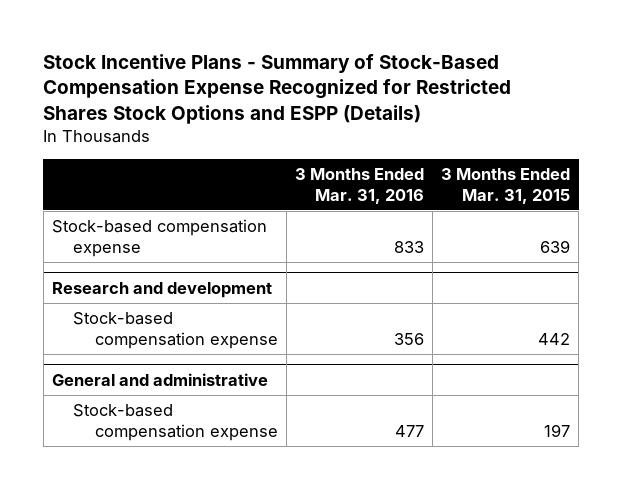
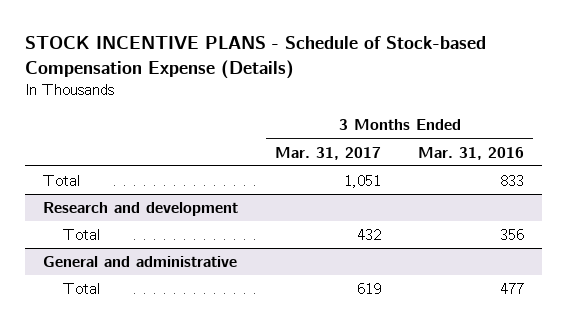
[43,53,512,124] Stock Incentive Plans - Summary of Stock-Based Compensation Expense Recognized for Restricted Shares Stock Options and ESPP (Details) -> [24,36,486,79] STOCK INCENTIVE PLANS - Schedule of Stock-based Compensation Expense (Details)
[441,167,571,204] 3 Months Ended Mar. 31, 2015 -> none
none -> [275,146,382,160] Mar. 31, 2017
[51,219,267,258] Stock-based compensation expense -> [43,175,82,187] Total
[73,312,278,350] Stock-based compensation expense -> [62,229,101,241] Total
[73,404,278,442] Stock-based compensation expense -> [62,283,101,295] Total

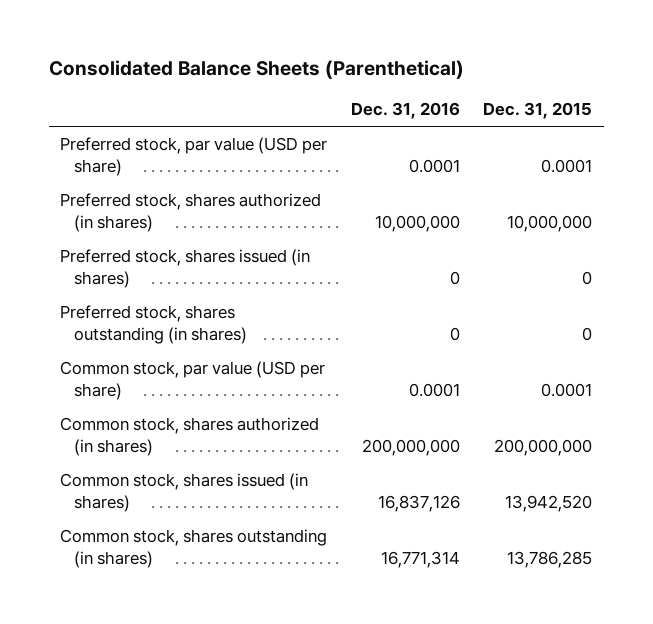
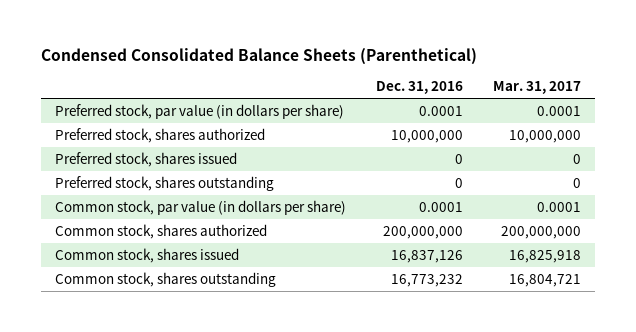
[48,59,464,79] Consolidated Balance Sheets (Parenthetical) -> [40,48,477,66] Condensed Consolidated Balance Sheets (Parenthetical)
[483,101,593,119] Dec. 31, 2015 -> none
none -> [492,81,581,95] Mar. 31, 2017
[60,137,328,177] Preferred stock, par value (USD per share) -> [55,103,345,119] Preferred stock, par value (in dollars per share)
[60,193,322,233] Preferred stock, shares authorized (in shares) -> [55,127,266,143] Preferred stock, shares authorized
[60,249,311,289] Preferred stock, shares issued (in shares) -> [55,151,238,167] Preferred stock, shares issued
[60,305,248,345] Preferred stock, shares outstanding (in shares) -> [55,175,275,191] Preferred stock, shares outstanding
[60,361,326,401] Common stock, par value (USD per share) -> [55,199,347,215] Common stock, par value (in dollars per share)
[60,417,320,457] Common stock, shares authorized (in shares) -> [55,223,268,239] Common stock, shares authorized
[60,473,309,513] Common stock, shares issued (in shares) -> [55,247,240,263] Common stock, shares issued
[60,529,328,569] Common stock, shares outstanding (in shares) -> [55,271,277,287] Common stock, shares outstanding
[380,551,460,569] 16,771,314 -> [390,273,463,287] 16,773,232

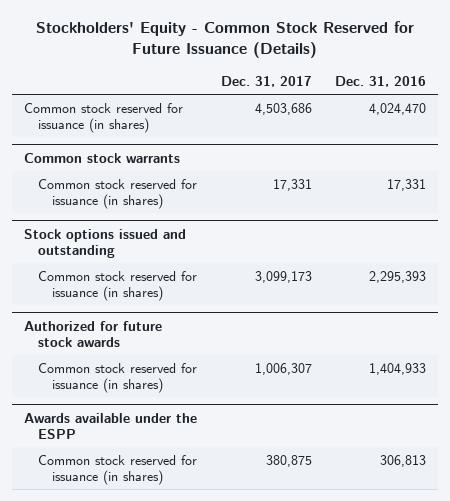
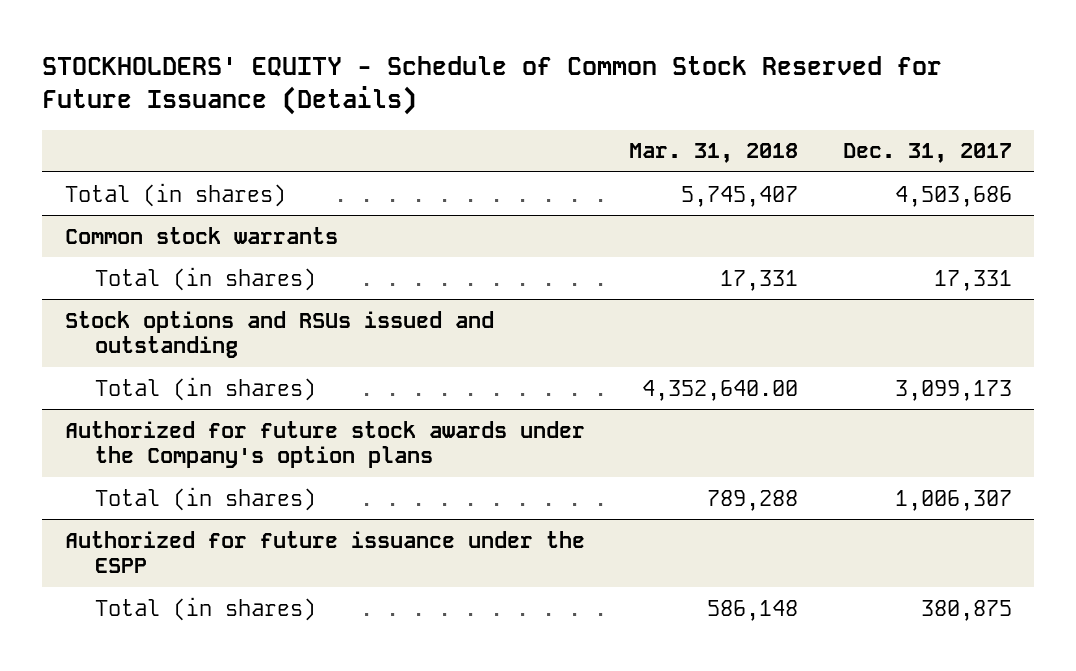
[36,21,415,59] Stockholders' Equity - Common Stock Reserved for Future Issuance (Details) -> [42,56,943,116] STOCKHOLDERS' EQUITY - Schedule of Common Stock Reserved for Future Issuance (Details)
[335,75,427,87] Dec. 31, 2016 -> none
none -> [629,143,799,164] Mar. 31, 2018
[24,102,184,133] Common stock reserved for issuance (in shares) -> [64,182,286,207] Total (in shares)
[38,178,198,209] Common stock reserved for issuance (in shares) -> [95,266,317,291] Total (in shares)
[24,228,187,258] Stock options issued and outstanding -> [64,310,494,358] Stock options and RSUs issued and outstanding
[38,270,198,301] Common stock reserved for issuance (in shares) -> [95,376,317,401] Total (in shares)
[24,320,163,347] Authorized for future stock awards -> [64,420,585,468] Authorized for future stock awards under the Company's option plans
[38,362,198,393] Common stock reserved for issuance (in shares) -> [95,486,317,511] Total (in shares)
[24,412,198,439] Awards available under the ESPP -> [64,530,585,573] Authorized for future issuance under the ESPP
[38,454,198,485] Common stock reserved for issuance (in shares) -> [95,596,317,621] Total (in shares)

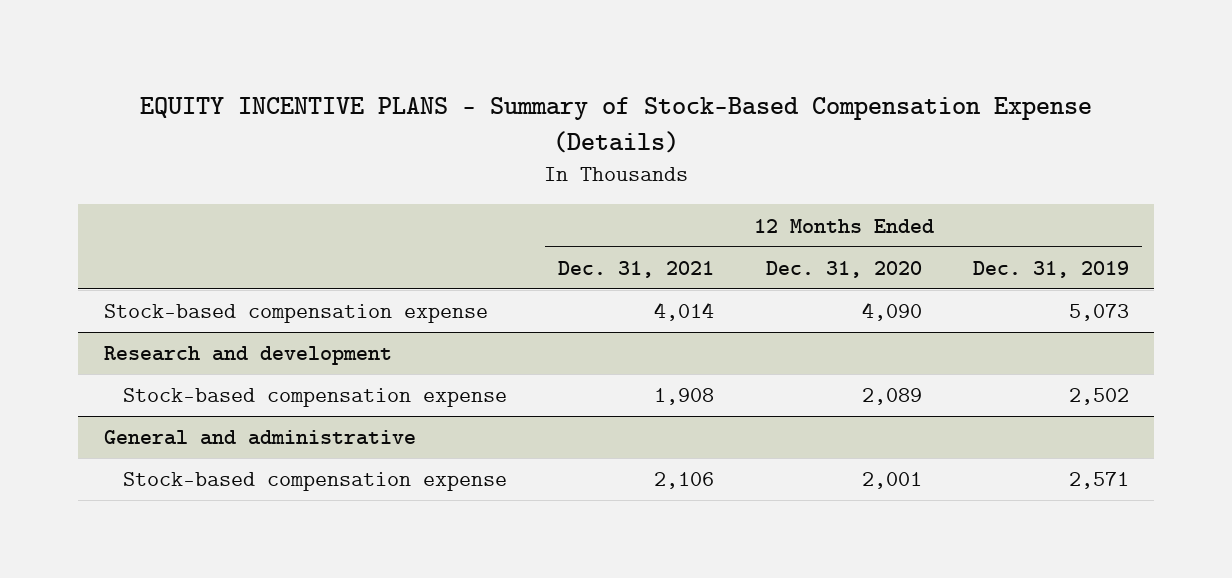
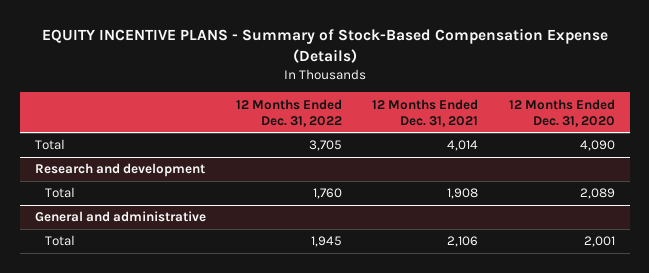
[972,260,1129,278] Dec. 31, 2019 -> none
none -> [236,98,343,127] 12 Months Ended Dec. 31, 2022
[103,304,488,324] Stock-based compensation expense -> [34,139,65,151] Total
[123,388,508,408] Stock-based compensation expense -> [45,187,76,199] Total
[123,472,508,492] Stock-based compensation expense -> [45,235,76,247] Total

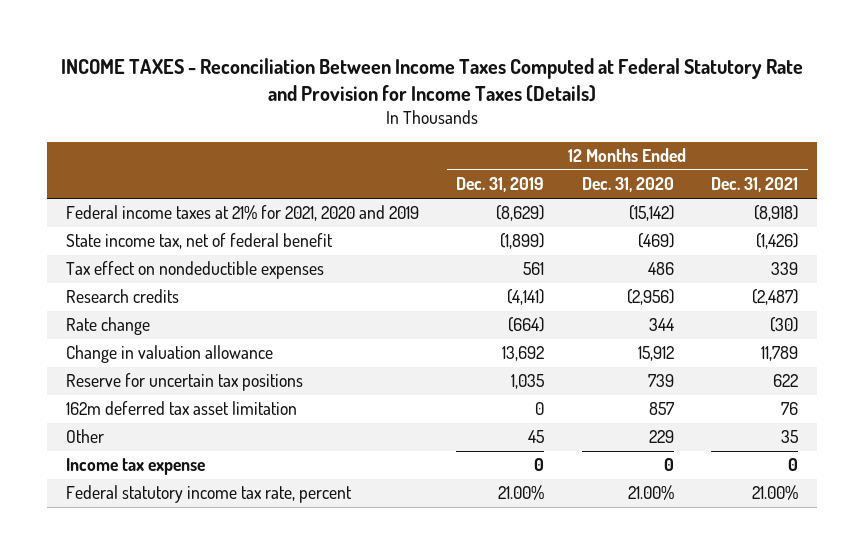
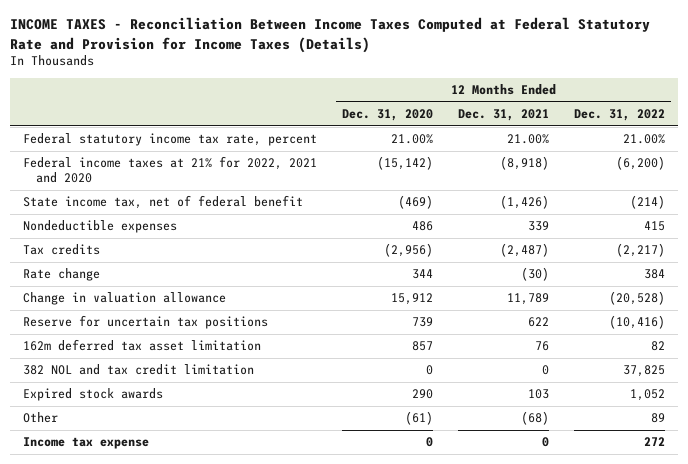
[456,177,545,193] Dec. 31, 2019 -> none
none -> [574,109,666,122] Dec. 31, 2022
[65,485,352,504] Federal statutory income tax rate, percent -> [22,133,317,147] Federal statutory income tax rate, percent
[65,205,419,222] Federal income taxes at 21% for 2021, 2020 and 2019 -> [22,156,317,183] Federal income taxes at 21% for 2022, 2021 and 2020
[65,261,324,280] Tax effect on nondeductible expenses -> [22,220,177,234] Nondeductible expenses
[65,289,179,304] Research credits -> [22,244,100,256] Tax credits
none -> [22,364,254,376] 382 NOL and tax credit limitation
none -> [22,388,163,402] Expired stock awards
[648,430,674,444] 229 -> [404,411,433,426] (61)
[781,430,799,444] 35 -> [521,411,550,426] (68)

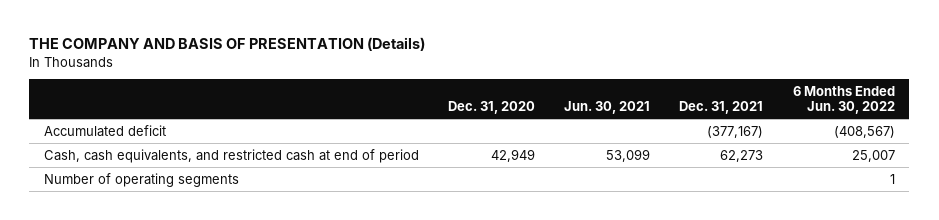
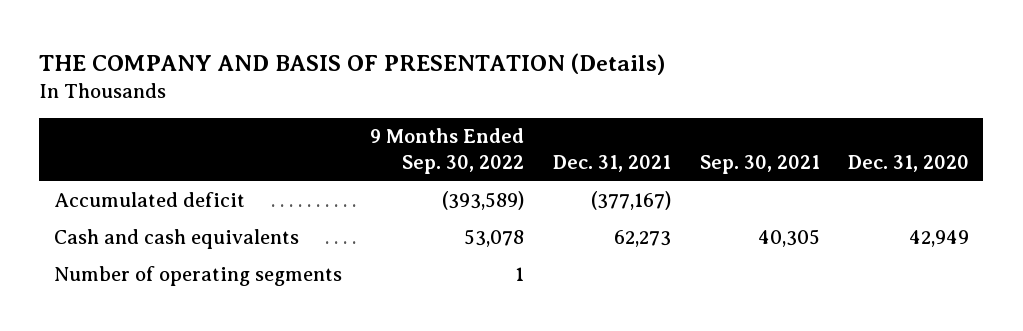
[564,101,651,115] Jun. 30, 2021 -> none
[792,85,895,115] 6 Months Ended Jun. 30, 2022 -> none
none -> [370,128,525,174] 9 Months Ended Sep. 30, 2022
none -> [699,154,820,174] Sep. 30, 2021
[44,148,420,163] Cash, cash equivalents, and restricted cash at end of period -> [53,228,299,249] Cash and cash equivalents

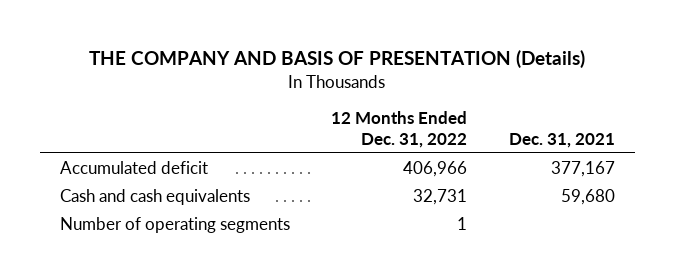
[370,128,525,174] 9 Months Ended Sep. 30, 2022 -> none
[699,154,820,174] Sep. 30, 2021 -> none
[848,154,970,172] Dec. 31, 2020 -> none
none -> [331,111,468,148] 12 Months Ended Dec. 31, 2022
[590,190,671,210] (377,167) -> [550,161,615,178] 377,167
[613,229,671,247] 62,273 -> [560,189,615,206] 59,680

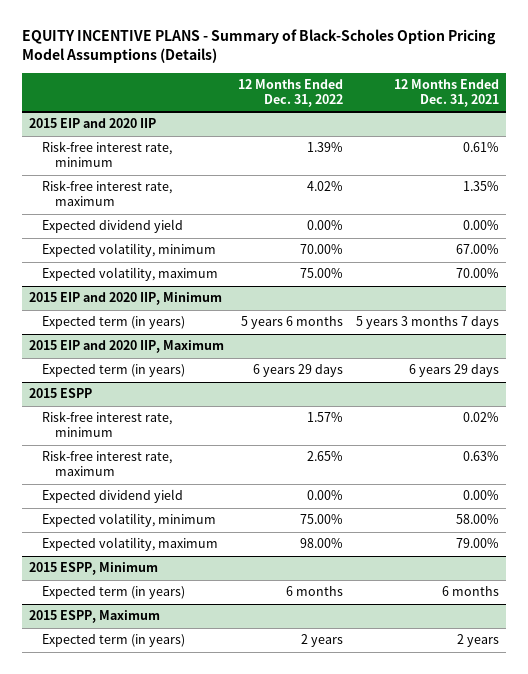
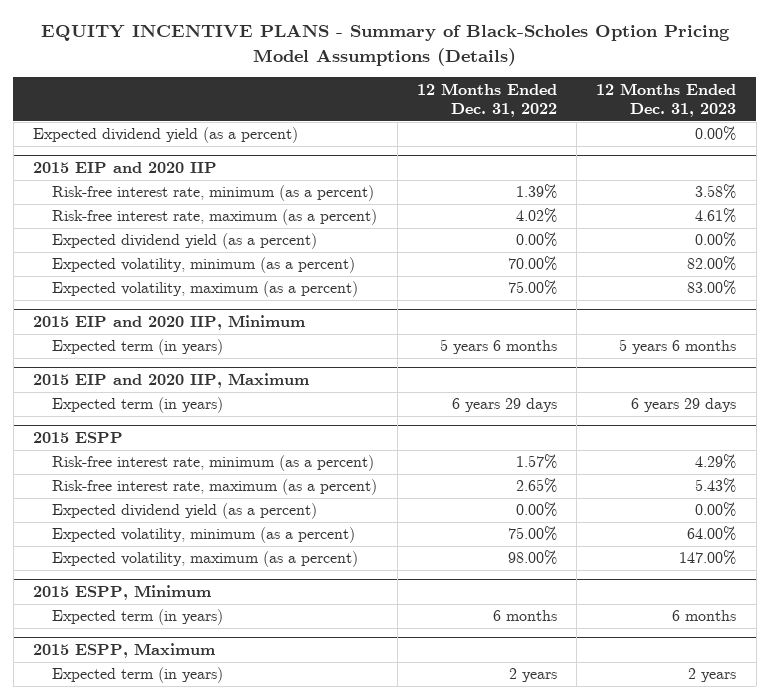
[394,79,500,108] 12 Months Ended Dec. 31, 2021 -> none
none -> [596,82,737,118] 12 Months Ended Dec. 31, 2023
none -> [32,127,298,144] Expected dividend yield (as a percent)
[42,141,173,168] Risk-free interest rate, minimum -> [52,185,375,202] Risk-free interest rate, minimum (as a percent)
[42,180,173,207] Risk-free interest rate, maximum -> [52,209,378,226] Risk-free interest rate, maximum (as a percent)
[42,219,184,234] Expected dividend yield -> [52,233,318,250] Expected dividend yield (as a percent)
[42,243,217,258] Expected volatility, minimum -> [52,257,356,274] Expected volatility, minimum (as a percent)
[42,267,219,282] Expected volatility, maximum -> [52,281,359,298] Expected volatility, maximum (as a percent)
[42,411,173,438] Risk-free interest rate, minimum -> [52,455,375,472] Risk-free interest rate, minimum (as a percent)
[42,450,173,477] Risk-free interest rate, maximum -> [52,479,378,496] Risk-free interest rate, maximum (as a percent)
[42,489,184,504] Expected dividend yield -> [52,503,318,520] Expected dividend yield (as a percent)
[42,513,217,528] Expected volatility, minimum -> [52,527,356,544] Expected volatility, minimum (as a percent)
[42,537,219,552] Expected volatility, maximum -> [52,551,359,568] Expected volatility, maximum (as a percent)

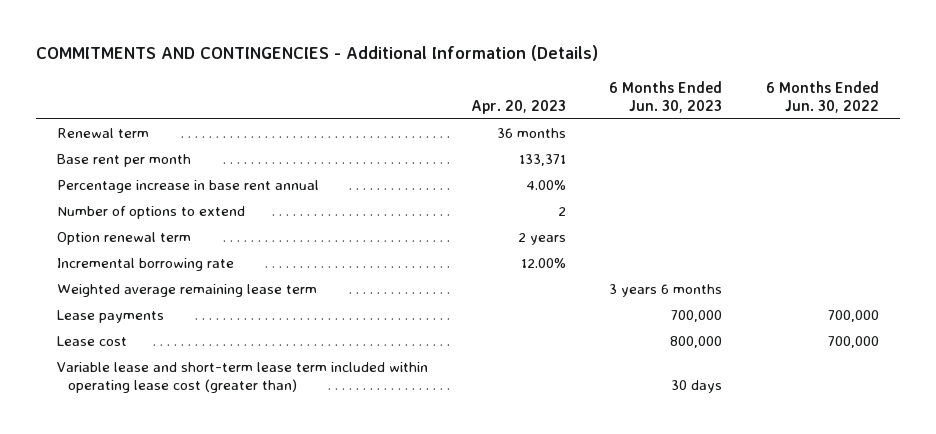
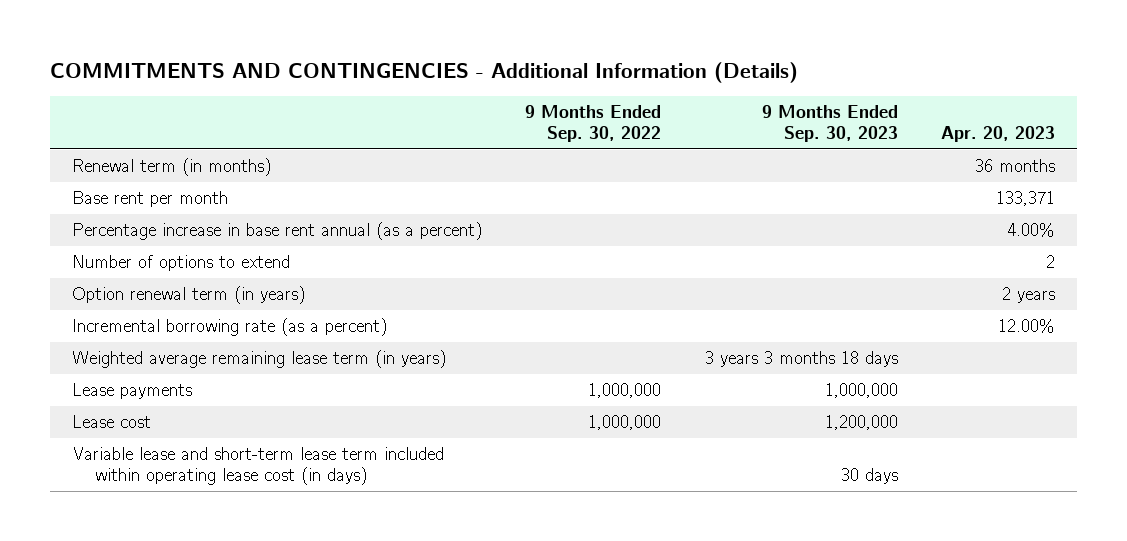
[609,80,723,113] 6 Months Ended Jun. 30, 2023 -> none
[765,80,879,113] 6 Months Ended Jun. 30, 2022 -> none
none -> [525,105,662,143] 9 Months Ended Sep. 30, 2022
none -> [761,105,898,143] 9 Months Ended Sep. 30, 2023
[57,128,150,139] Renewal term -> [71,158,271,177] Renewal term (in months)
[57,180,320,194] Percentage increase in base rent annual -> [71,222,482,241] Percentage increase in base rent annual (as a percent)
[57,232,192,246] Option renewal term -> [71,286,305,305] Option renewal term (in years)
[57,258,235,272] Incremental borrowing rate -> [71,318,387,337] Incremental borrowing rate (as a percent)
[57,284,318,298] Weighted average remaining lease term -> [71,350,446,369] Weighted average remaining lease term (in years)
[57,362,429,394] Variable lease and short-term lease term included within operating lease cost (greater than) -> [71,447,444,486] Variable lease and short-term lease term included within operating lease cost (in days)

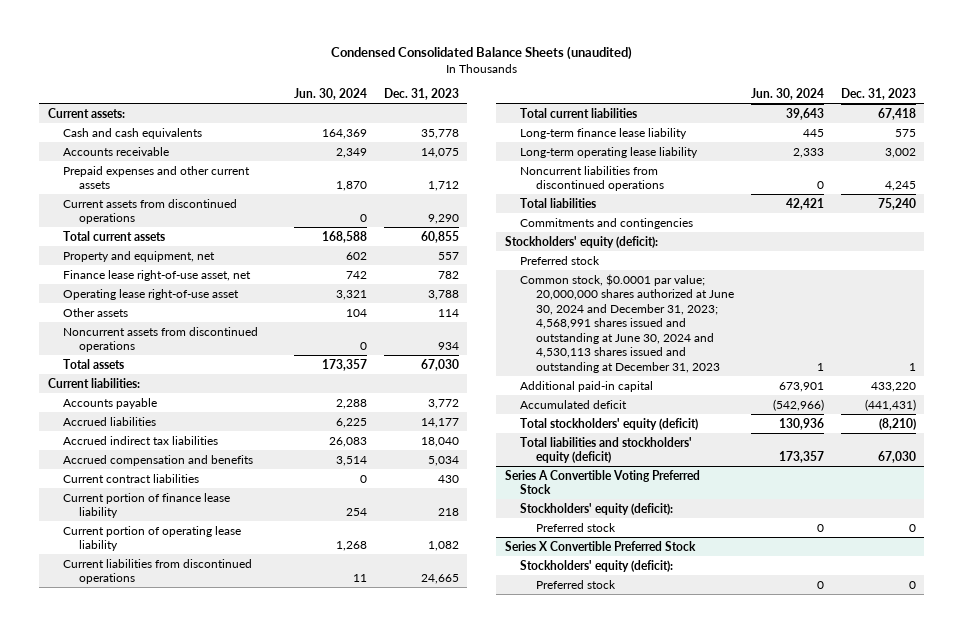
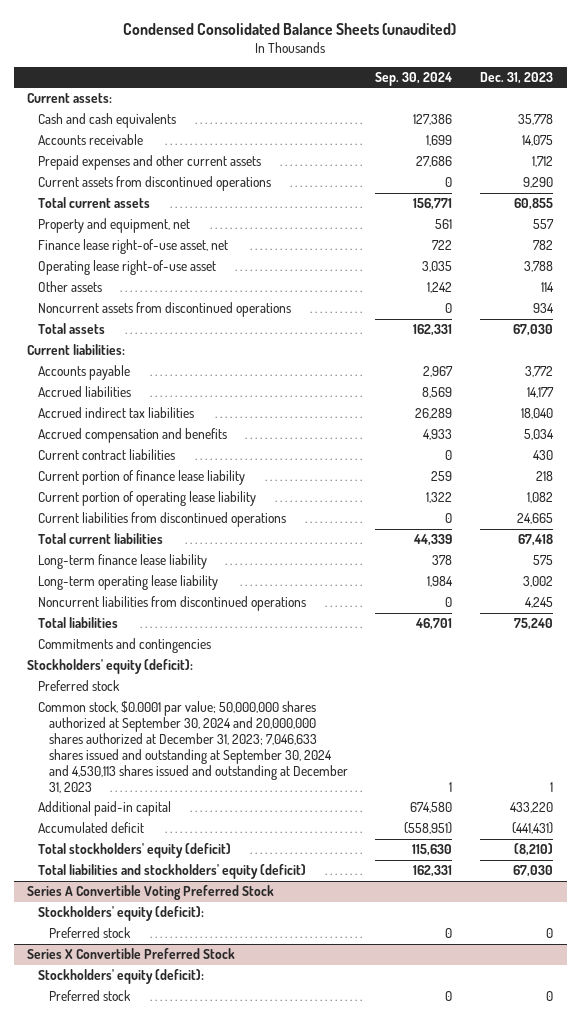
[293,87,367,100] Jun. 30, 2024 -> none
none -> [375,72,453,87] Sep. 30, 2024
[520,273,734,373] Common stock, $0.0001 par value; 20,000,000 shares authorized at June 30, 2024 and December 31, 2023; 4,568,991 shares issued and outstanding at June 30, 2024 and 4,530,113 shares issued and outstanding at December 31, 2023 -> [38,701,348,793] Common stock, $0.0001 par value; 50,000,000 shares authorized at September 30, 2024 and 20,000,000 shares authorized at December 31, 2023; 7,046,633 shares issued and outstanding at September 30, 2024 and 4,530,113 shares issued and outstanding at December 31, 2023

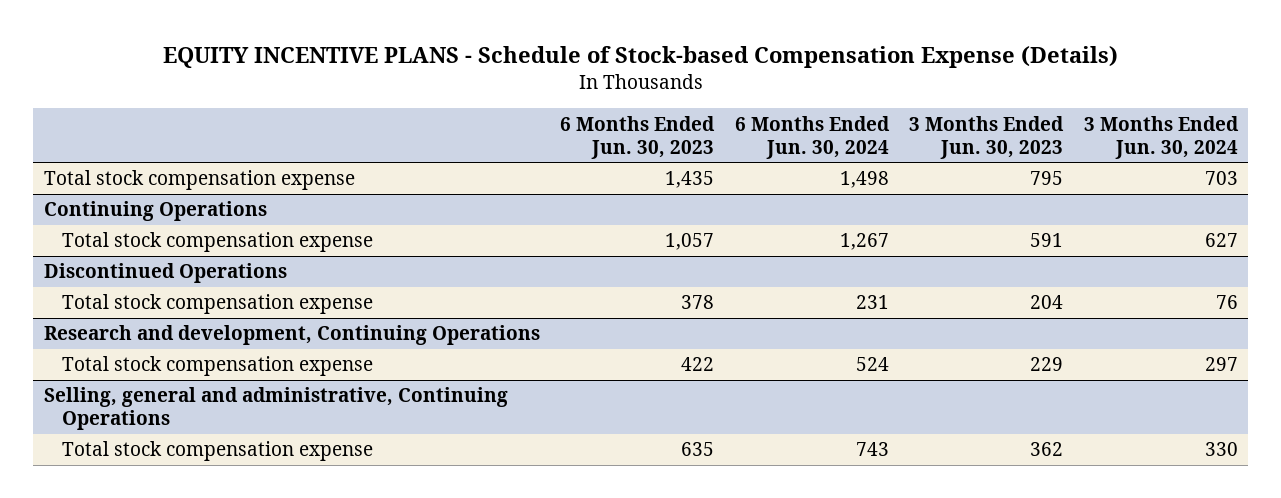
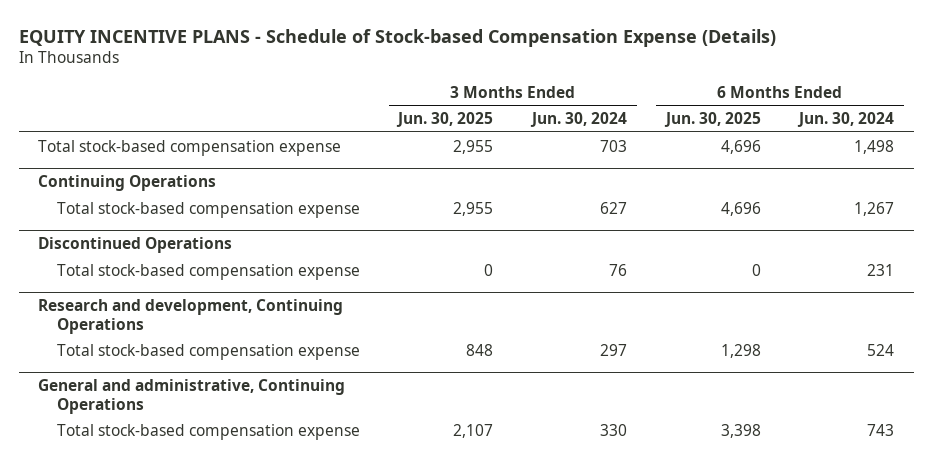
[560,115,716,159] 6 Months Ended Jun. 30, 2023 -> none
[909,115,1065,159] 3 Months Ended Jun. 30, 2023 -> none
none -> [396,111,494,127] Jun. 30, 2025
none -> [663,111,761,127] Jun. 30, 2025
[43,170,355,191] Total stock compensation expense -> [37,139,341,156] Total stock-based compensation expense
[62,232,374,253] Total stock compensation expense -> [56,201,360,218] Total stock-based compensation expense
[62,294,374,315] Total stock compensation expense -> [56,263,360,280] Total stock-based compensation expense
[62,356,374,377] Total stock compensation expense -> [56,343,360,360] Total stock-based compensation expense
[43,387,508,431] Selling, general and administrative, Continuing Operations -> [37,379,345,414] General and administrative, Continuing Operations
[62,441,374,462] Total stock compensation expense -> [56,423,360,440] Total stock-based compensation expense

